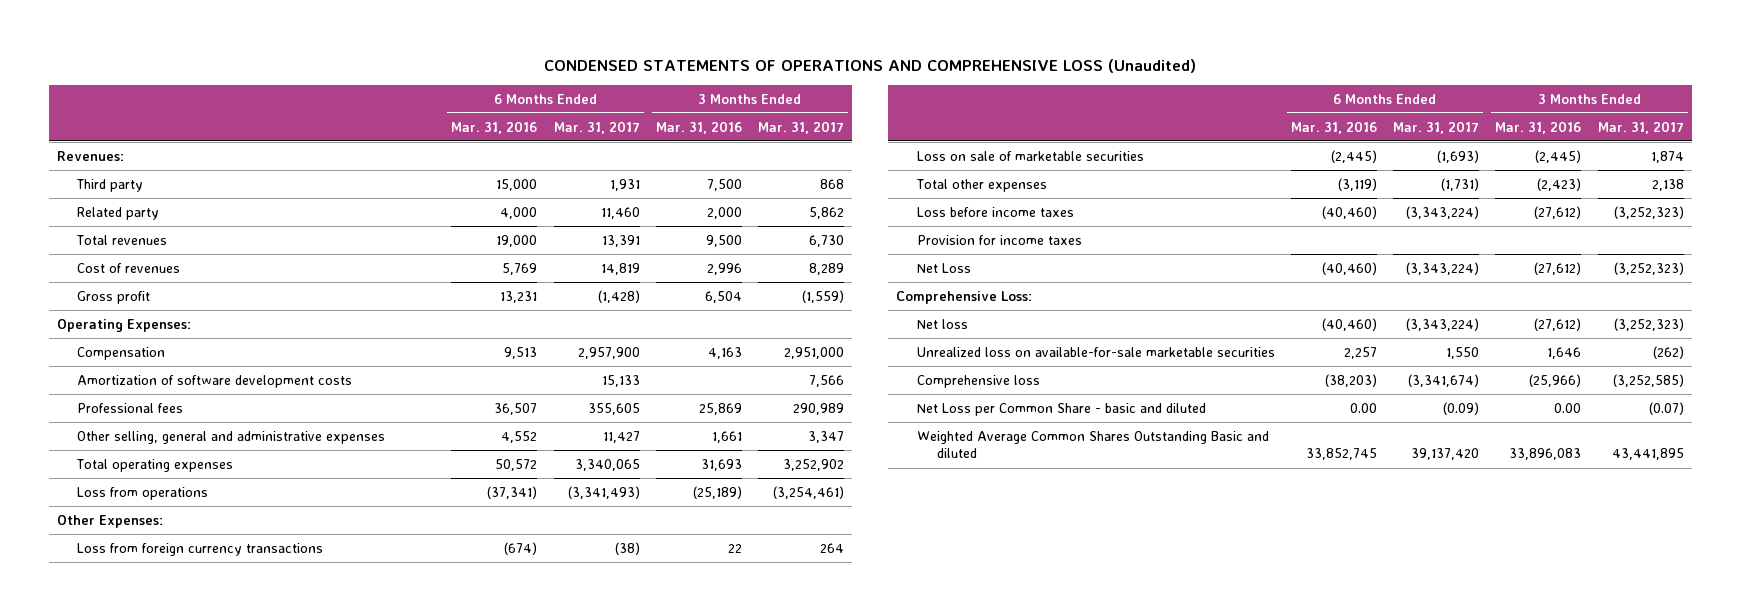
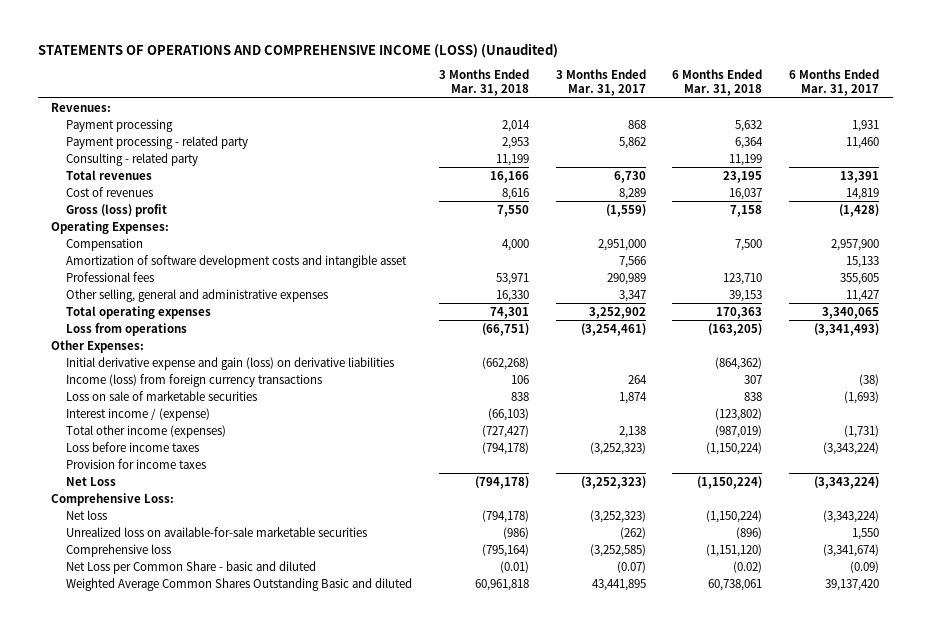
[544,58,1197,73] CONDENSED STATEMENTS OF OPERATIONS AND COMPREHENSIVE LOSS (Unaudited) -> [37,43,558,59] STATEMENTS OF OPERATIONS AND COMPREHENSIVE INCOME (LOSS) (Unaudited)
[451,120,538,134] Mar. 31, 2016 -> none
[656,120,743,134] Mar. 31, 2016 -> none
none -> [438,69,529,97] 3 Months Ended Mar. 31, 2018
none -> [672,69,763,97] 6 Months Ended Mar. 31, 2018
[76,178,144,192] Third party -> [65,118,173,132] Payment processing
[77,206,160,220] Related party -> [65,135,248,149] Payment processing - related party
none -> [65,152,198,166] Consulting - related party
[77,290,151,304] Gross profit -> [65,203,167,217] Gross (loss) profit
[77,374,353,388] Amortization of software development costs -> [65,254,407,268] Amortization of software development costs and intangible asset
none -> [65,356,394,370] Initial derivative expense and gain (loss) on derivative liabilities
[77,542,324,556] Loss from foreign currency transactions -> [65,373,322,387] Income (loss) from foreign currency transactions
none -> [65,407,210,421] Interest income / (expense)
[915,178,1047,192] Total other expenses -> [65,424,226,438] Total other income (expenses)

